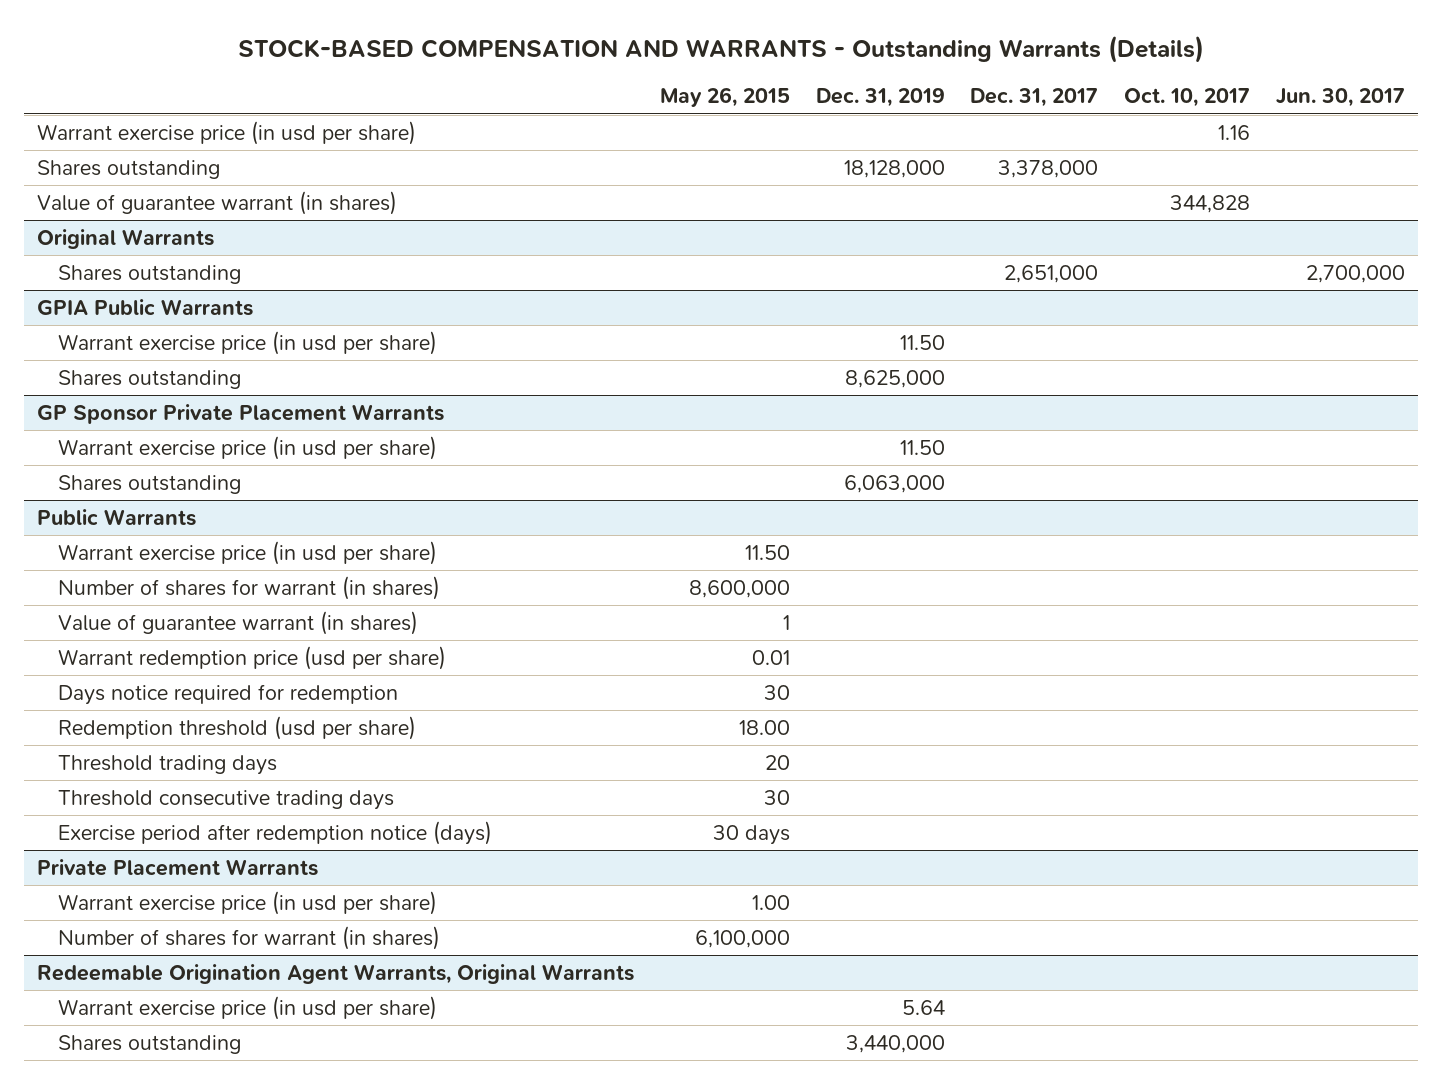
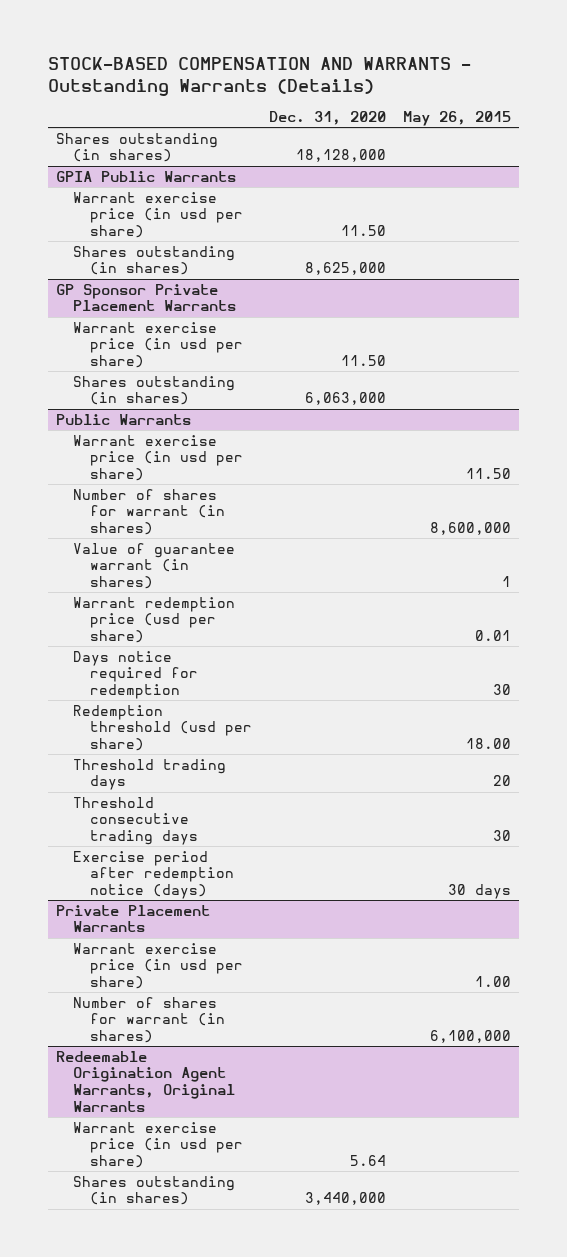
[815,88,945,108] Dec. 31, 2019 -> none
[970,88,1099,108] Dec. 31, 2017 -> none
[1124,88,1251,108] Oct. 10, 2017 -> none
[1276,88,1406,108] Jun. 30, 2017 -> none
none -> [269,111,387,126] Dec. 31, 2020
[36,120,416,145] Warrant exercise price (in usd per share) -> none
[36,190,397,215] Value of guarantee warrant (in shares) -> none
[36,228,214,249] Original Warrants -> none
[58,264,242,284] Shares outstanding -> none
[36,159,220,179] Shares outstanding -> [56,132,219,163] Shares outstanding (in shares)
[58,369,242,389] Shares outstanding -> [73,245,236,276] Shares outstanding (in shares)
[58,474,242,494] Shares outstanding -> [73,375,236,406] Shares outstanding (in shares)
[58,1034,242,1054] Shares outstanding -> [73,1175,236,1206] Shares outstanding (in shares)

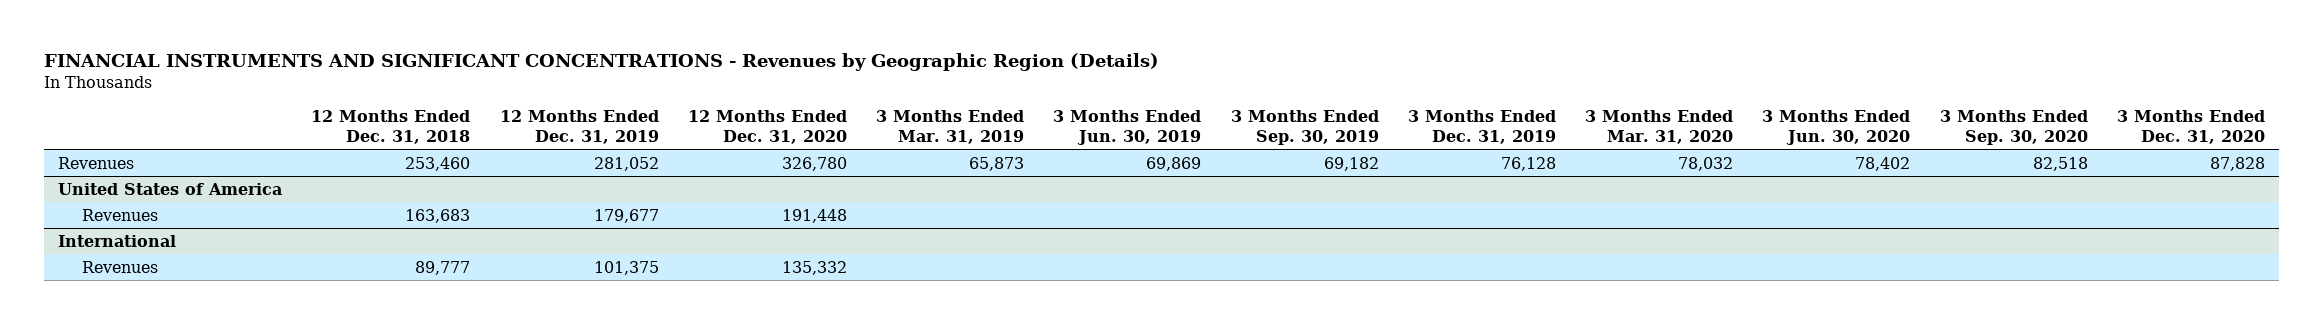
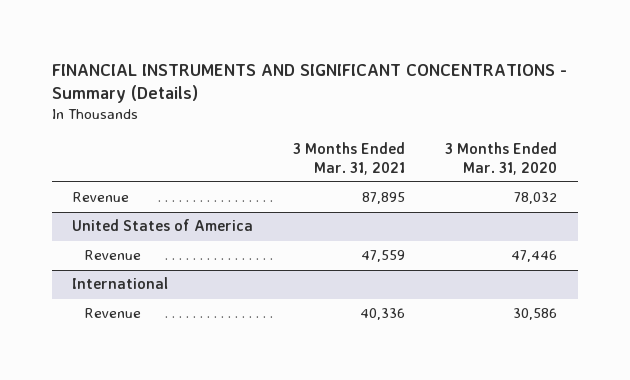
[43,53,1159,72] FINANCIAL INSTRUMENTS AND SIGNIFICANT CONCENTRATIONS - Revenues by Geographic Region (Details) -> [52,63,568,104] FINANCIAL INSTRUMENTS AND SIGNIFICANT CONCENTRATIONS - Summary (Details)
[311,109,471,144] 12 Months Ended Dec. 31, 2018 -> none
[499,109,659,144] 12 Months Ended Dec. 31, 2019 -> none
[687,109,847,144] 12 Months Ended Dec. 31, 2020 -> none
[876,109,1025,144] 3 Months Ended Mar. 31, 2019 -> none
[1053,109,1202,145] 3 Months Ended Jun. 30, 2019 -> none
[1230,109,1379,145] 3 Months Ended Sep. 30, 2019 -> none
[1407,109,1556,144] 3 Months Ended Dec. 31, 2019 -> none
[1762,109,1911,145] 3 Months Ended Jun. 30, 2020 -> none
[1939,109,2088,145] 3 Months Ended Sep. 30, 2020 -> none
[2116,109,2265,144] 3 Months Ended Dec. 31, 2020 -> none
none -> [293,141,406,175] 3 Months Ended Mar. 31, 2021
[58,156,135,169] Revenues -> [72,192,130,203] Revenue
[82,208,159,221] Revenues -> none
none -> [83,250,141,261] Revenue
[82,260,159,273] Revenues -> none
none -> [83,308,141,319] Revenue

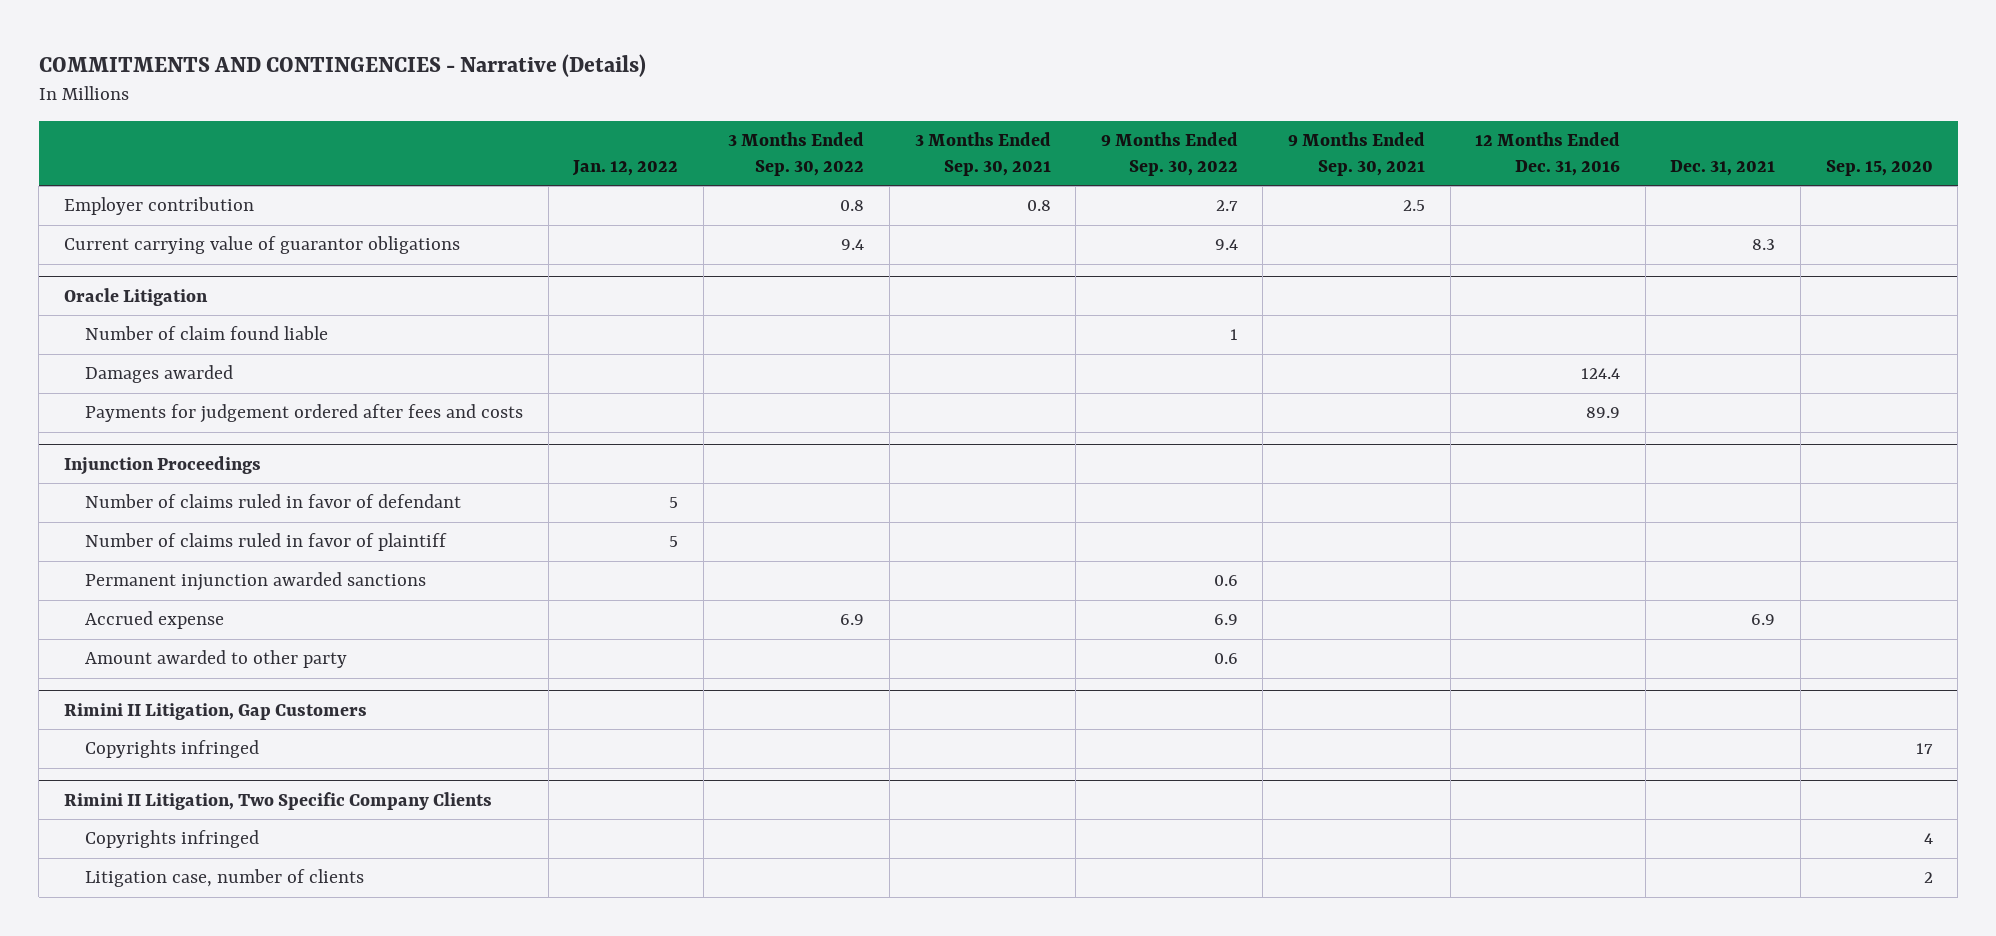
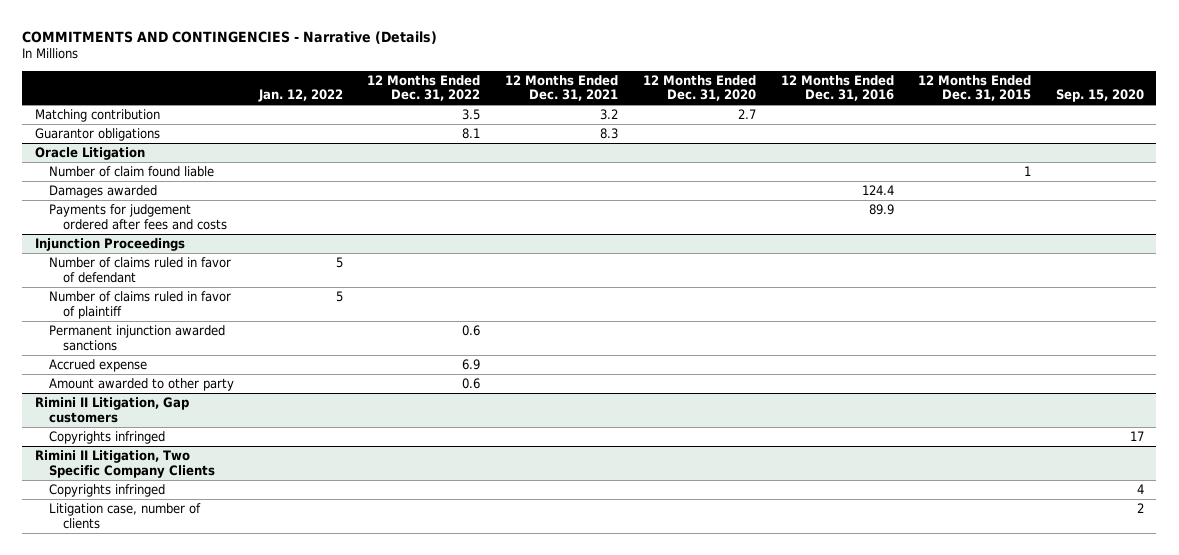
[728,132,865,177] 3 Months Ended Sep. 30, 2022 -> none
[914,132,1051,177] 3 Months Ended Sep. 30, 2021 -> none
[1100,132,1238,177] 9 Months Ended Sep. 30, 2022 -> none
[1288,132,1426,177] 9 Months Ended Sep. 30, 2021 -> none
[1670,160,1776,177] Dec. 31, 2021 -> none
none -> [367,74,481,102] 12 Months Ended Dec. 31, 2022
none -> [505,74,619,102] 12 Months Ended Dec. 31, 2021
none -> [642,74,756,102] 12 Months Ended Dec. 31, 2020
none -> [918,74,1032,102] 12 Months Ended Dec. 31, 2015
[63,197,254,216] Employer contribution -> [34,109,160,123] Matching contribution
[63,236,460,255] Current carrying value of guarantor obligations -> [34,128,160,142] Guarantor obligations
[63,703,367,721] Rimini II Litigation, Gap Customers -> [34,397,189,423] Rimini II Litigation, Gap customers

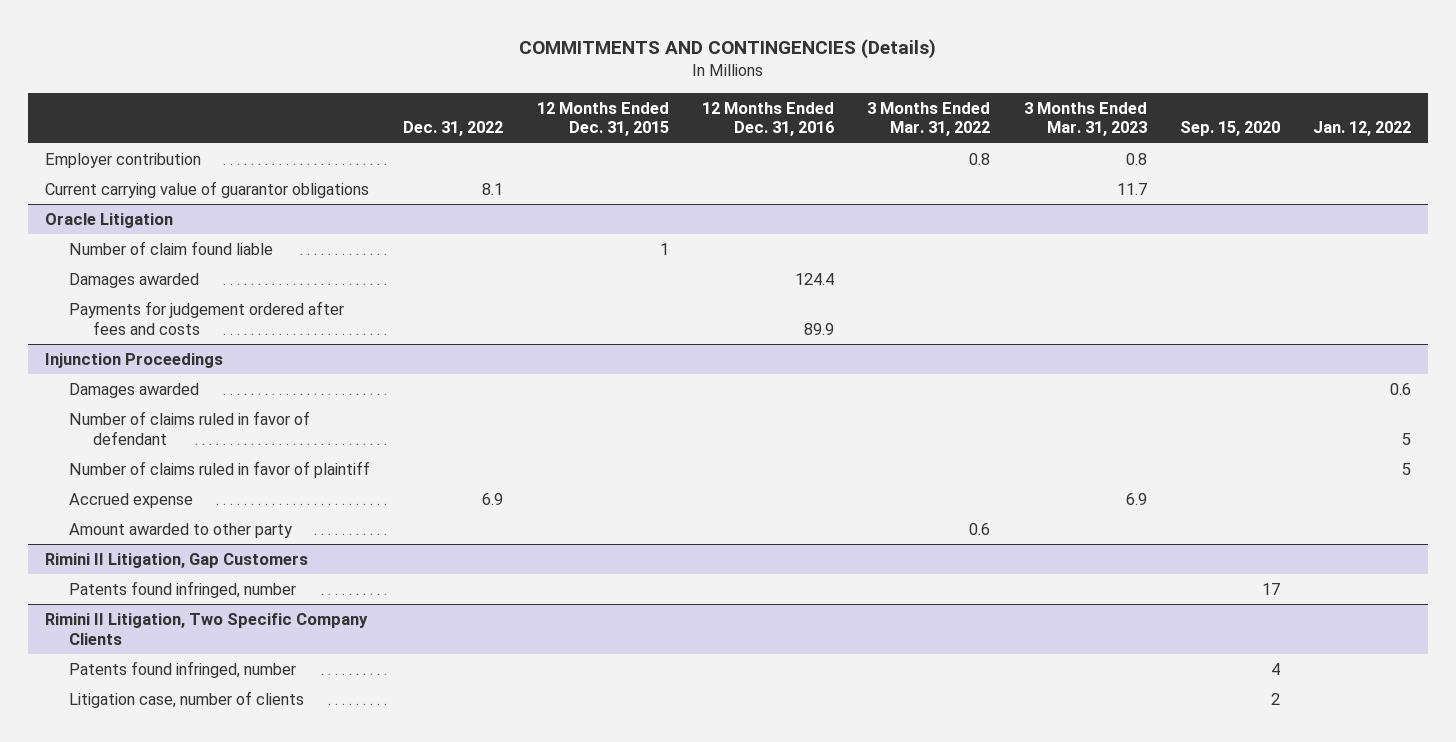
[22,30,438,44] COMMITMENTS AND CONTINGENCIES - Narrative (Details) -> [519,38,937,59] COMMITMENTS AND CONTINGENCIES (Details)
[367,74,481,102] 12 Months Ended Dec. 31, 2022 -> none
[505,74,619,102] 12 Months Ended Dec. 31, 2021 -> none
[642,74,756,102] 12 Months Ended Dec. 31, 2020 -> none
none -> [403,121,504,137] Dec. 31, 2022
none -> [867,101,991,137] 3 Months Ended Mar. 31, 2022
none -> [1023,101,1147,137] 3 Months Ended Mar. 31, 2023
[34,109,160,123] Matching contribution -> [44,153,201,169] Employer contribution
[34,128,160,142] Guarantor obligations -> [44,181,369,199] Current carrying value of guarantor obligations
none -> [68,383,199,399] Damages awarded
[48,325,225,351] Permanent injunction awarded sanctions -> none
[48,431,165,445] Copyrights infringed -> none
[34,397,189,423] Rimini II Litigation, Gap customers -> [44,553,308,569] Rimini II Litigation, Gap Customers
none -> [68,581,296,599] Patents found infringed, number
[48,484,165,498] Copyrights infringed -> none
none -> [68,661,296,679] Patents found infringed, number

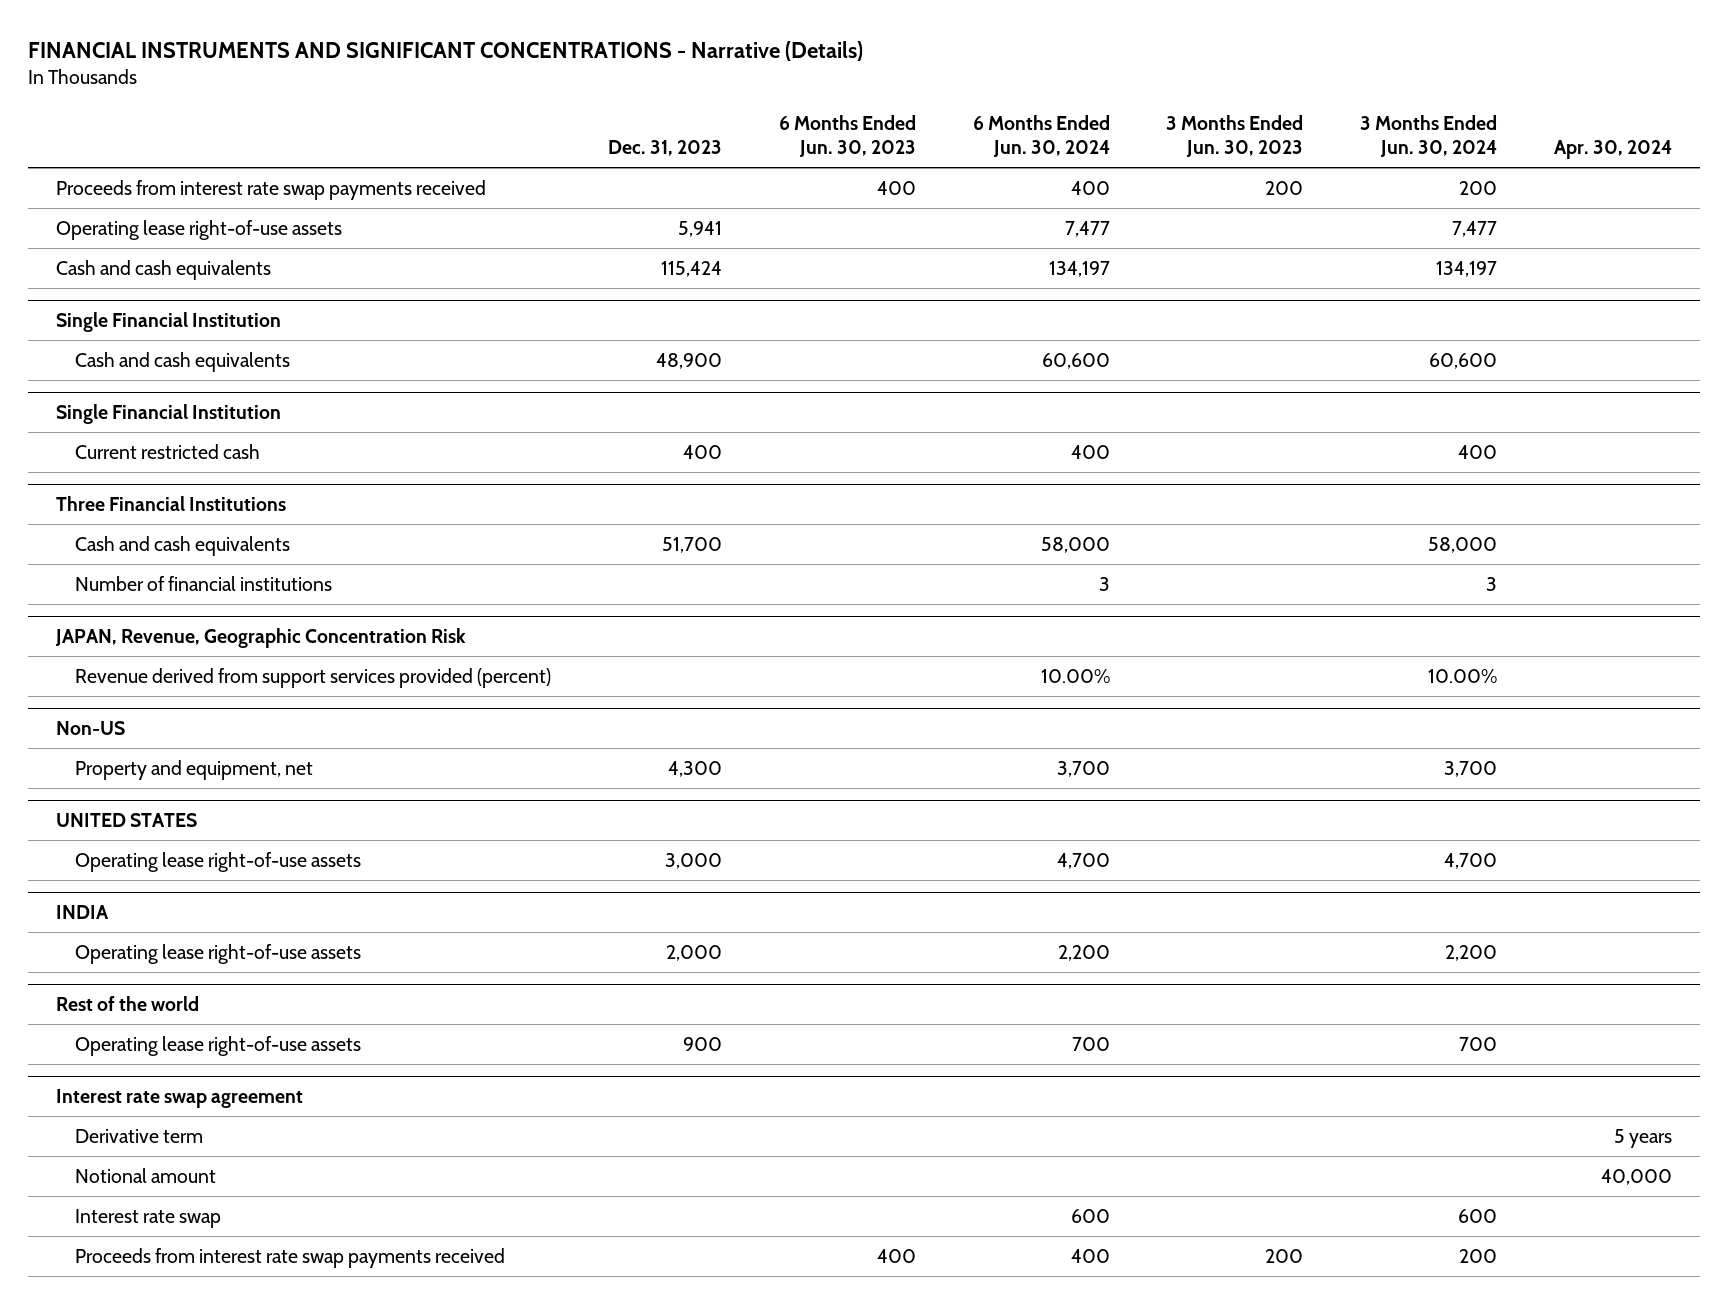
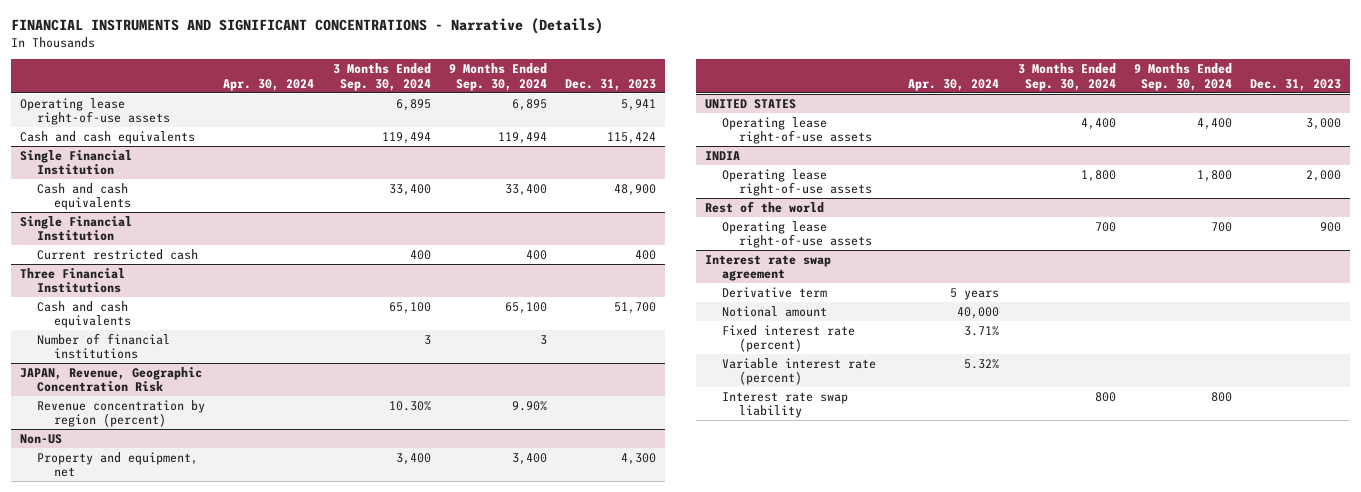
[778,114,916,158] 6 Months Ended Jun. 30, 2023 -> none
[972,114,1110,158] 6 Months Ended Jun. 30, 2024 -> none
[1166,114,1304,158] 3 Months Ended Jun. 30, 2023 -> none
[1360,114,1498,158] 3 Months Ended Jun. 30, 2024 -> none
none -> [332,63,431,91] 3 Months Ended Sep. 30, 2024
none -> [448,63,547,91] 9 Months Ended Sep. 30, 2024
[56,179,487,200] Proceeds from interest rate swap payments received -> none
[75,667,552,688] Revenue derived from support services provided (percent) -> [37,399,206,428] Revenue concentration by region (percent)
[75,1247,506,1268] Proceeds from interest rate swap payments received -> none
none -> [722,324,856,353] Fixed interest rate (percent)
none -> [722,357,877,386] Variable interest rate (percent)
[75,1208,222,1228] Interest rate swap -> [722,391,849,419] Interest rate swap liability

